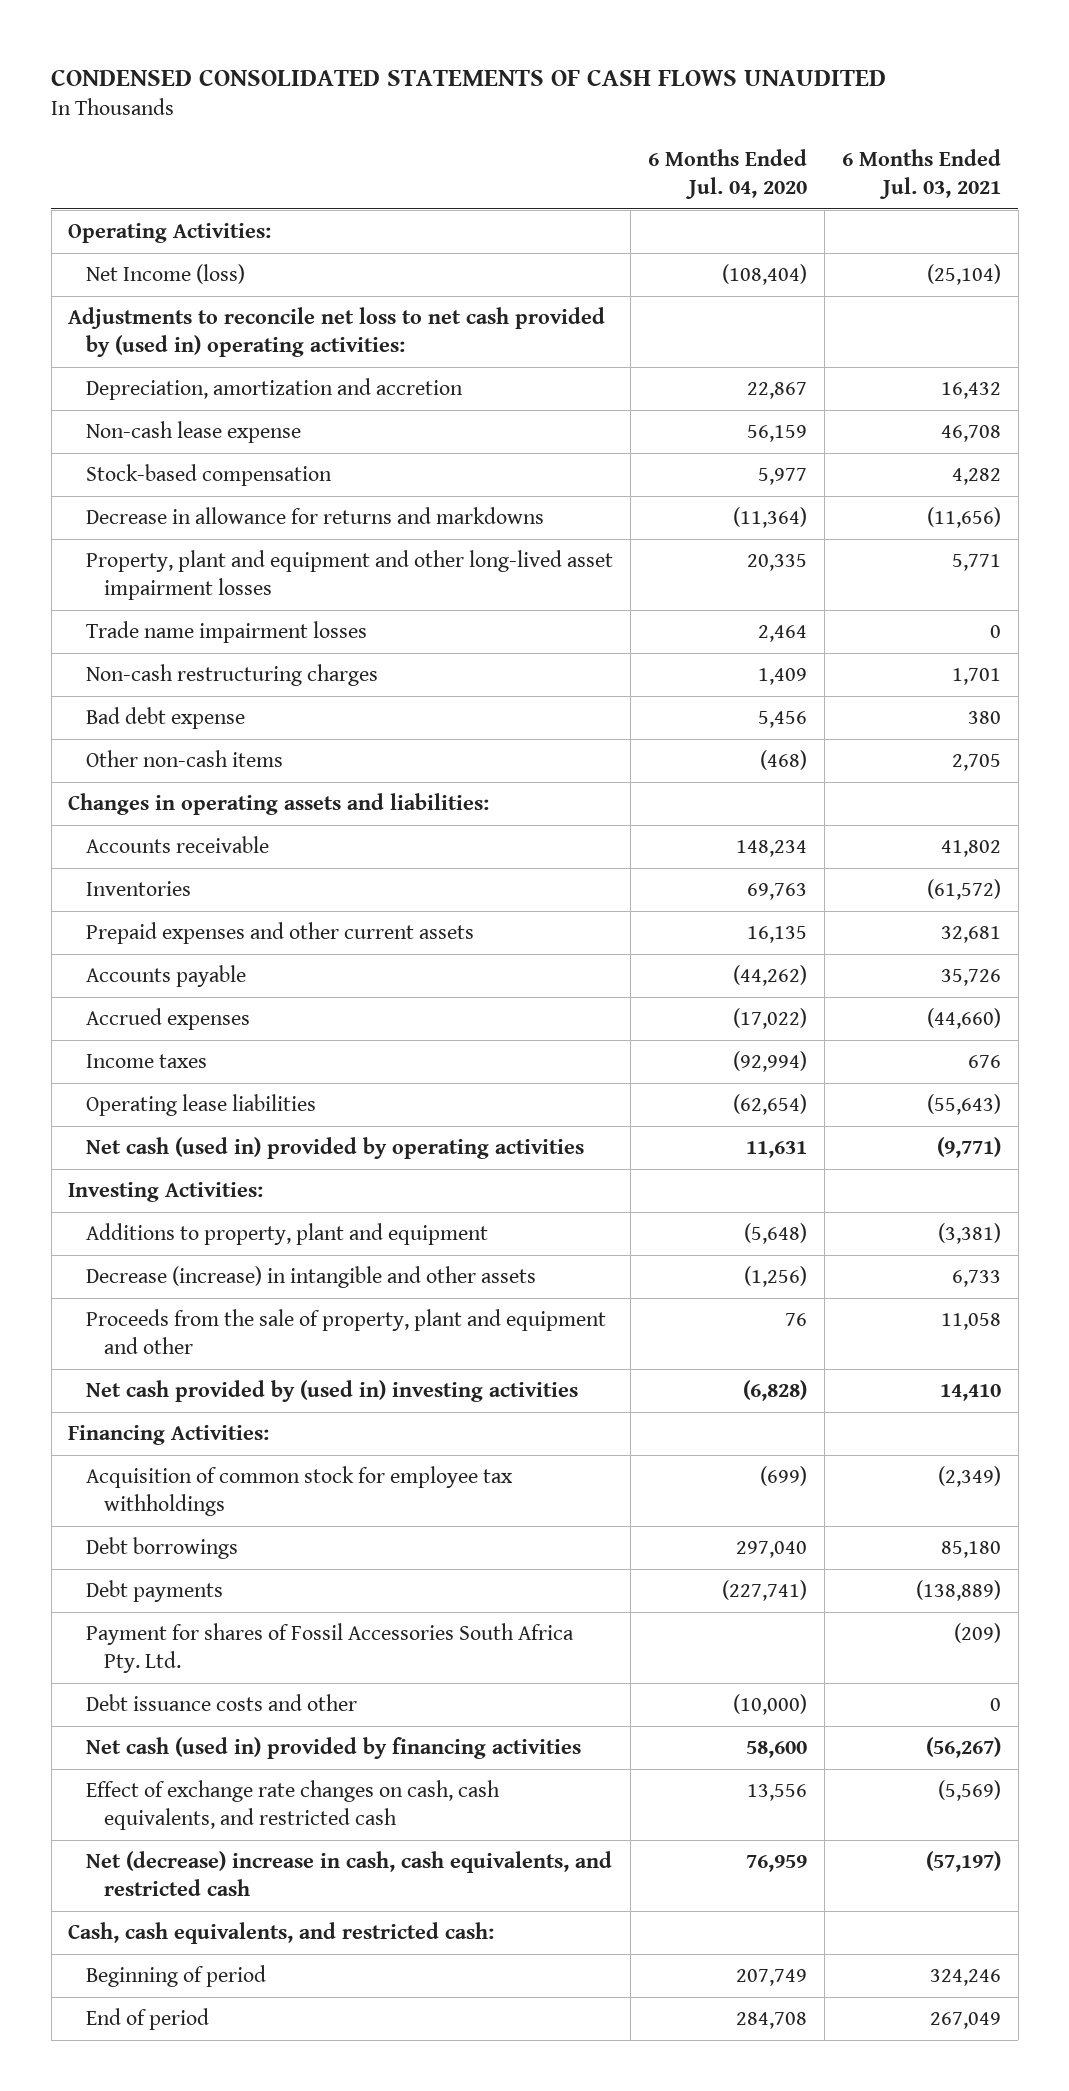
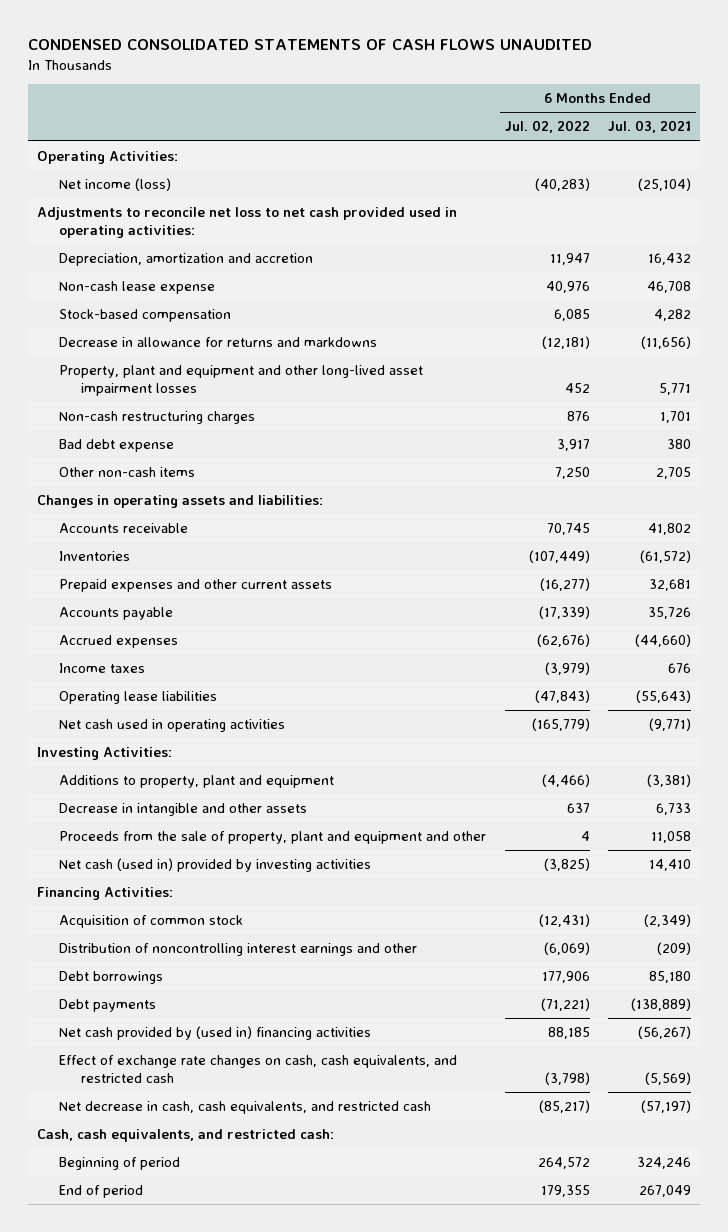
[648,149,808,199] 6 Months Ended Jul. 04, 2020 -> none
none -> [504,120,590,134] Jul. 02, 2022
[86,264,246,285] Net Income (loss) -> [59,178,172,192] Net income (loss)
[68,307,606,358] Adjustments to reconcile net loss to net cash provided by (used in) operating activities: -> [37,207,458,239] Adjustments to reconcile net loss to net cash provided used in operating activities:
[86,621,368,644] Trade name impairment losses -> none
[86,1137,585,1160] Net cash (used in) provided by operating activities -> [59,719,286,733] Net cash used in operating activities
[86,1266,537,1289] Decrease (increase) in intangible and other assets -> [59,803,308,817] Decrease in intangible and other assets
[86,1380,579,1403] Net cash provided by (used in) investing activities -> [59,858,372,873] Net cash (used in) provided by investing activities
[86,1466,514,1517] Acquisition of common stock for employee tax withholdings -> [59,915,244,929] Acquisition of common stock
none -> [59,943,418,957] Distribution of noncontrolling interest earnings and other
[86,1623,575,1674] Payment for shares of Fossil Accessories South Africa Pty. Ltd. -> none
[86,1694,358,1712] Debt issuance costs and other -> none
[86,1737,582,1760] Net cash (used in) provided by financing activities -> [59,1026,372,1041] Net cash provided by (used in) financing activities
[86,1851,613,1897] Net (decrease) increase in cash, cash equivalents, and restricted cash -> [59,1101,432,1115] Net decrease in cash, cash equivalents, and restricted cash

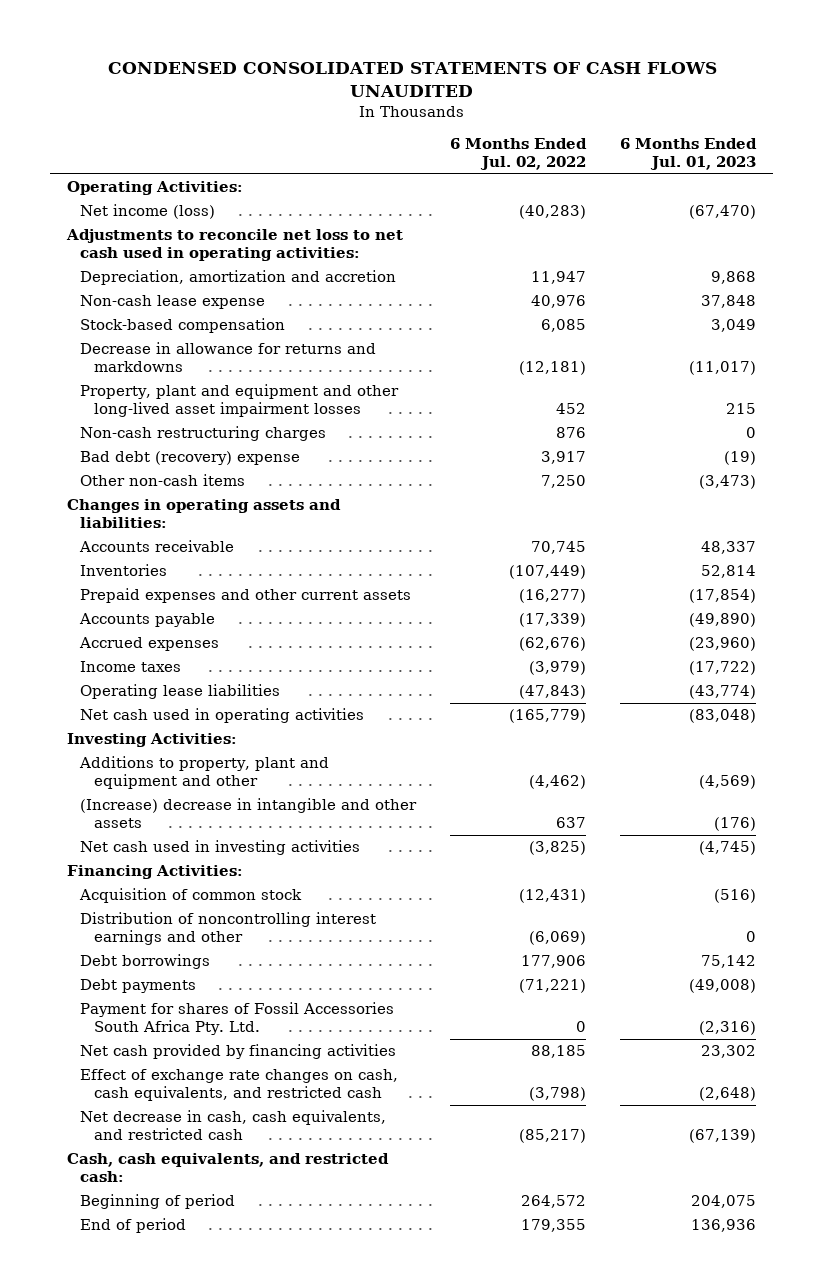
[608,120,692,134] Jul. 03, 2021 -> none
none -> [620,138,758,171] 6 Months Ended Jul. 01, 2023
[37,207,458,239] Adjustments to reconcile net loss to net cash provided used in operating activities: -> [66,229,404,262] Adjustments to reconcile net loss to net cash used in operating activities:
[59,439,175,453] Bad debt expense -> [80,451,301,466] Bad debt (recovery) expense
[59,831,487,845] Proceeds from the sale of property, plant and equipment and other -> none
[59,775,335,789] Additions to property, plant and equipment -> [79,756,330,790] Additions to property, plant and equipment and other
[541,774,590,788] (4,466) -> [529,775,587,790] (4,462)
[59,803,308,817] Decrease in intangible and other assets -> [80,798,418,829] (Increase) decrease in intangible and other assets
[59,858,372,873] Net cash (used in) provided by investing activities -> [80,840,361,856] Net cash used in investing activities
none -> [80,1002,395,1036] Payment for shares of Fossil Accessories South Africa Pty. Ltd.
[59,1026,372,1041] Net cash provided by (used in) financing activities -> [80,1044,397,1060] Net cash provided by financing activities

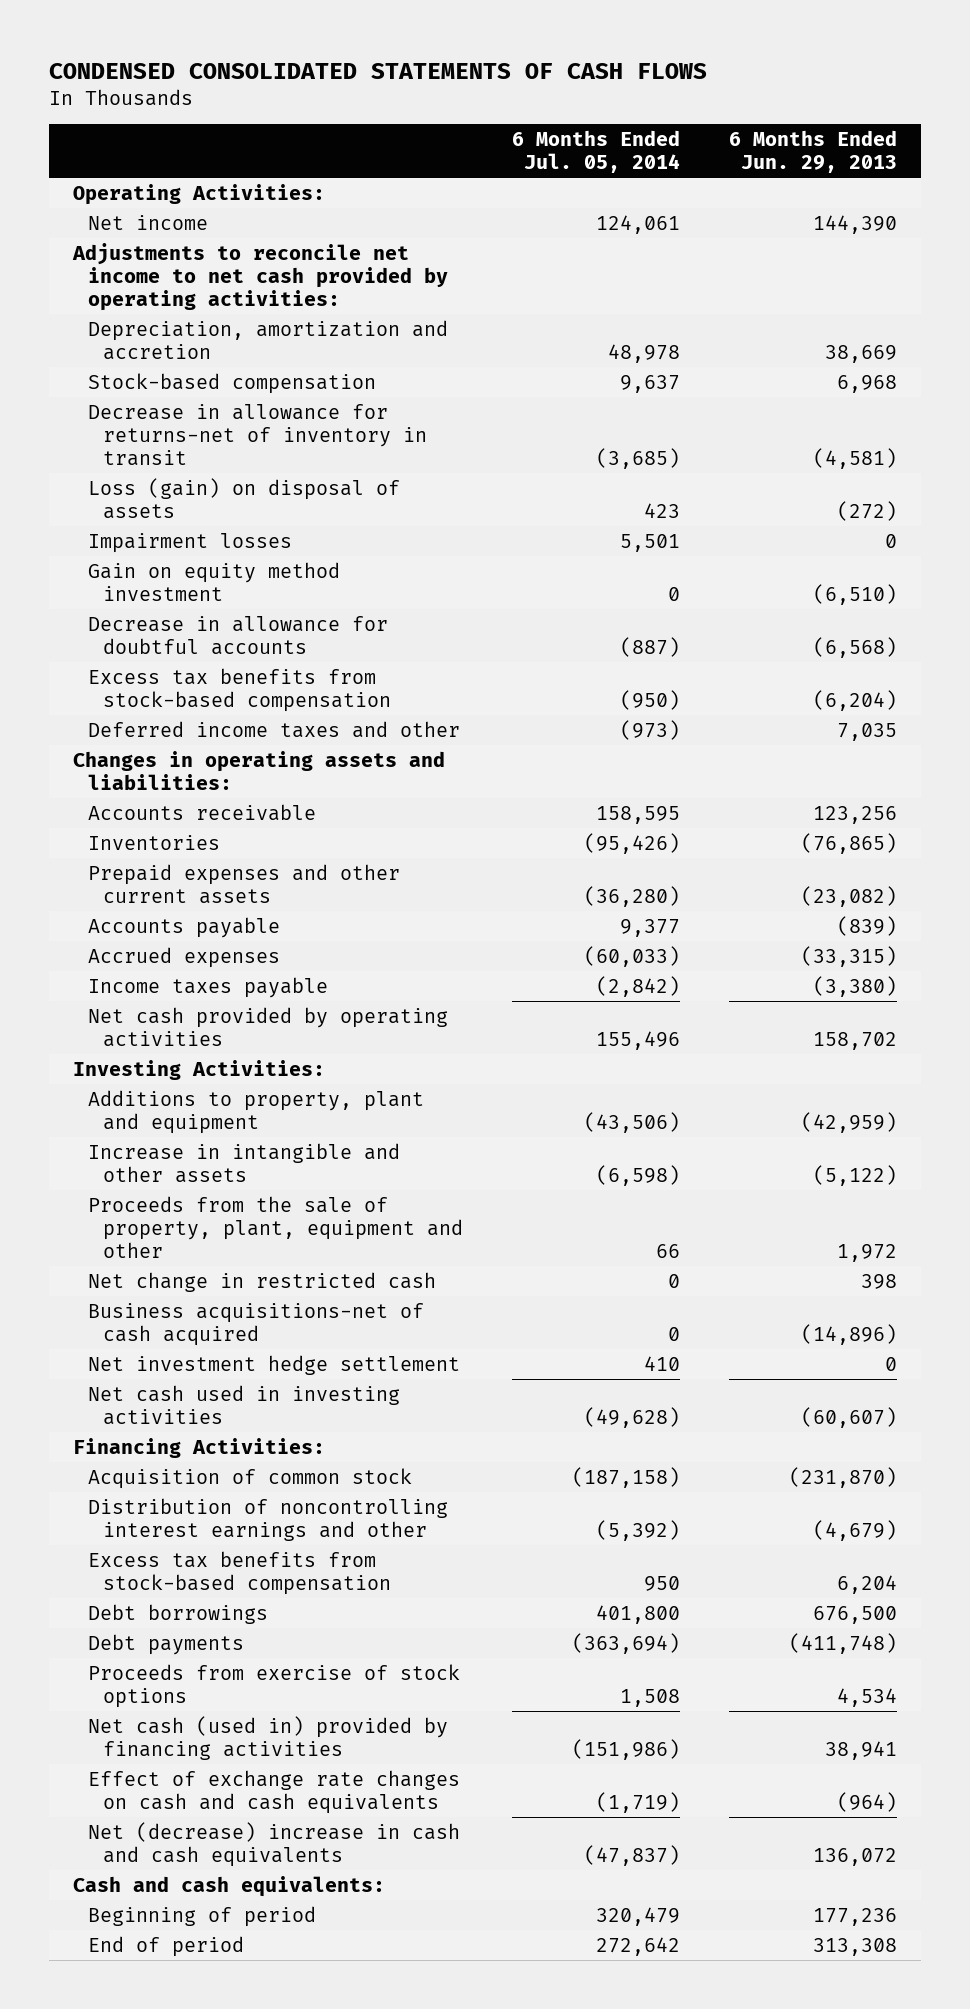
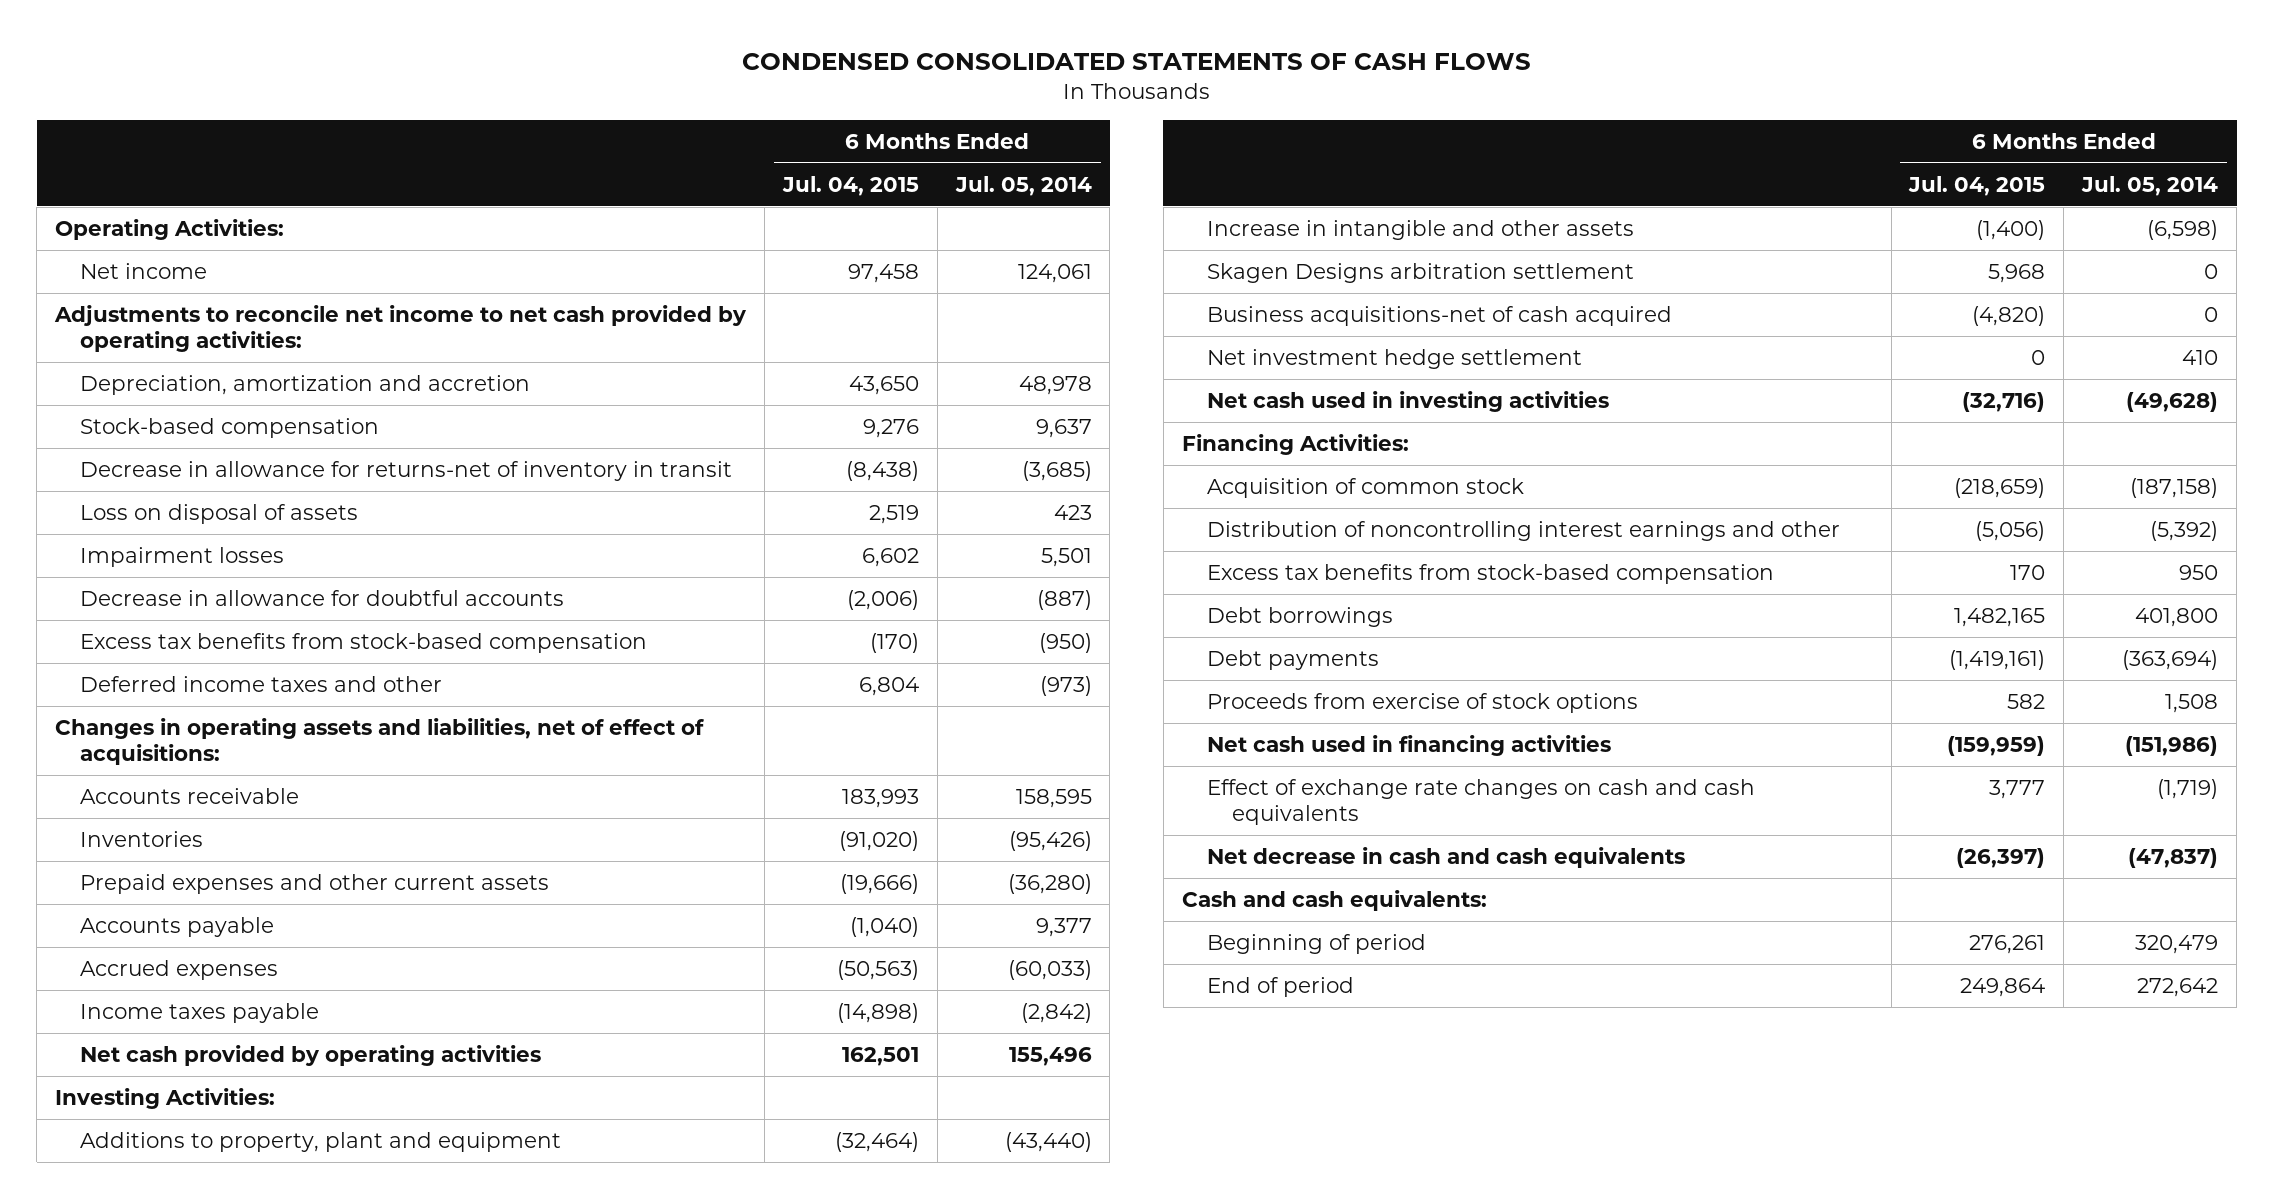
[728,130,897,174] 6 Months Ended Jun. 29, 2013 -> none
none -> [781,175,919,196] Jul. 04, 2015
[88,477,401,519] Loss (gain) on disposal of assets -> [79,503,358,524] Loss on disposal of assets
[88,561,341,601] Gain on equity method investment -> none
[73,750,446,790] Changes in operating assets and liabilities: -> [55,717,705,766] Changes in operating assets and liabilities, net of effect of acquisitions:
[583,1111,680,1133] (43,506) -> [1004,1131,1092,1152] (43,440)
[88,1195,464,1259] Proceeds from the sale of property, plant, equipment and other -> none
[88,1271,437,1292] Net change in restricted cash -> none
none -> [1206,262,1634,283] Skagen Designs arbitration settlement
[88,1715,449,1760] Net cash (used in) provided by financing activities -> [1206,734,1611,756] Net cash used in financing activities
[88,1821,461,1867] Net (decrease) increase in cash and cash equivalents -> [1206,846,1685,868] Net decrease in cash and cash equivalents

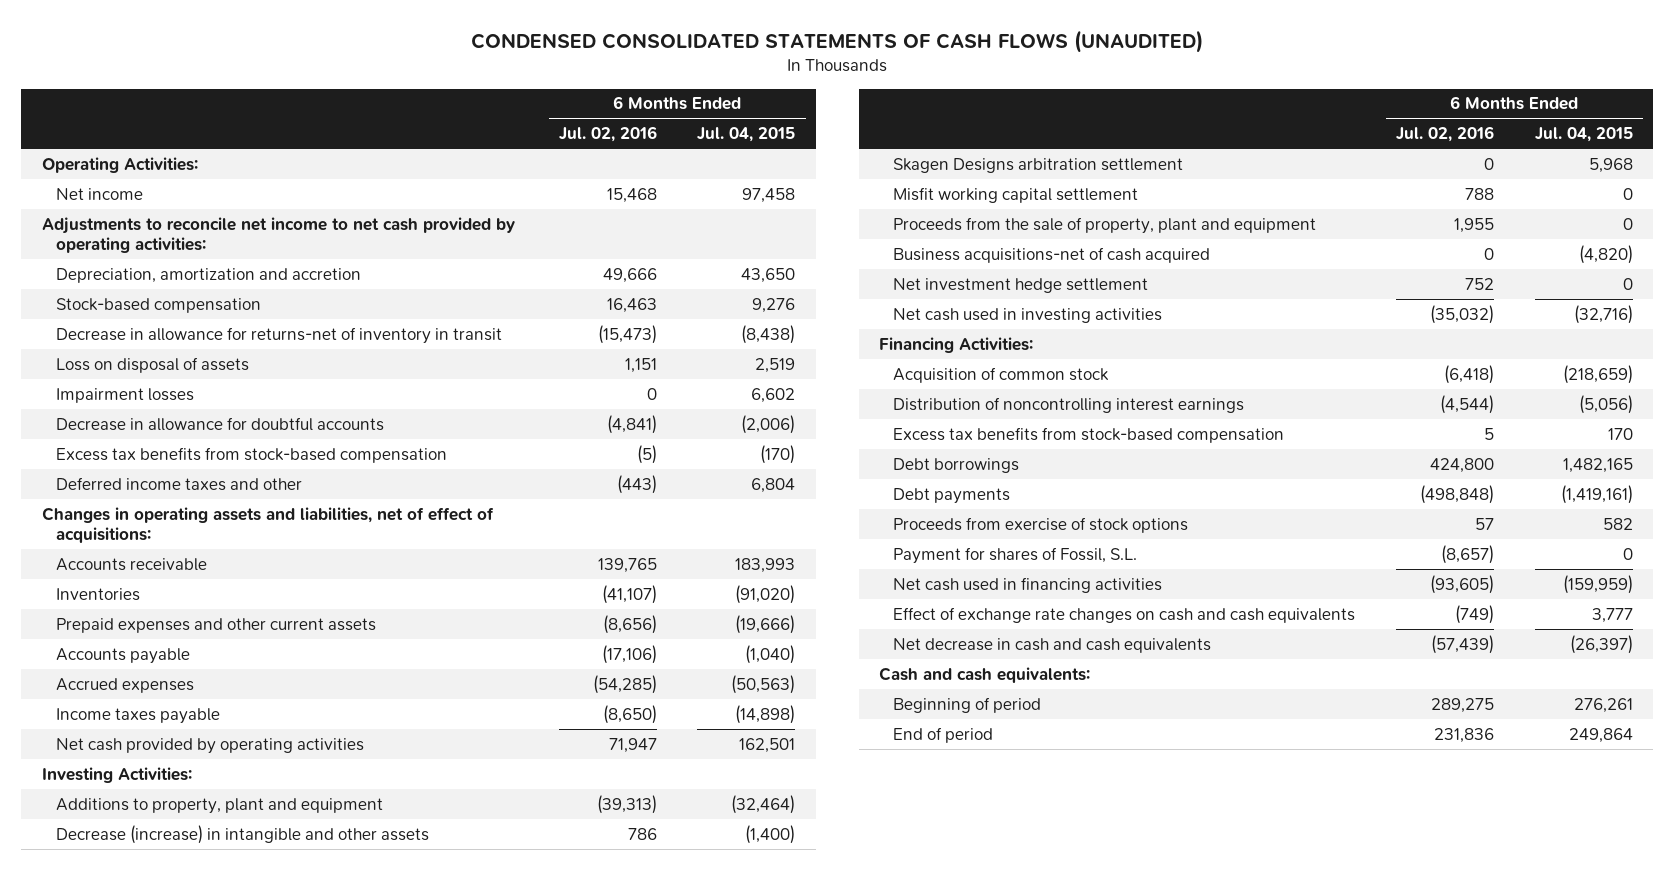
[741,52,1531,70] CONDENSED CONSOLIDATED STATEMENTS OF CASH FLOWS -> [471,30,1204,54] CONDENSED CONSOLIDATED STATEMENTS OF CASH FLOWS (UNAUDITED)
[954,175,1092,196] Jul. 05, 2014 -> none
none -> [558,126,657,143] Jul. 02, 2016
[1206,219,1634,240] Increase in intangible and other assets -> [56,824,430,844] Decrease (increase) in intangible and other assets
none -> [893,186,1139,203] Misfit working capital settlement
none -> [893,216,1317,234] Proceeds from the sale of property, plant and equipment
[1206,520,1840,541] Distribution of noncontrolling interest earnings and other -> [893,396,1245,413] Distribution of noncontrolling interest earnings
none -> [893,546,1138,564] Payment for shares of Fossil, S.L.

